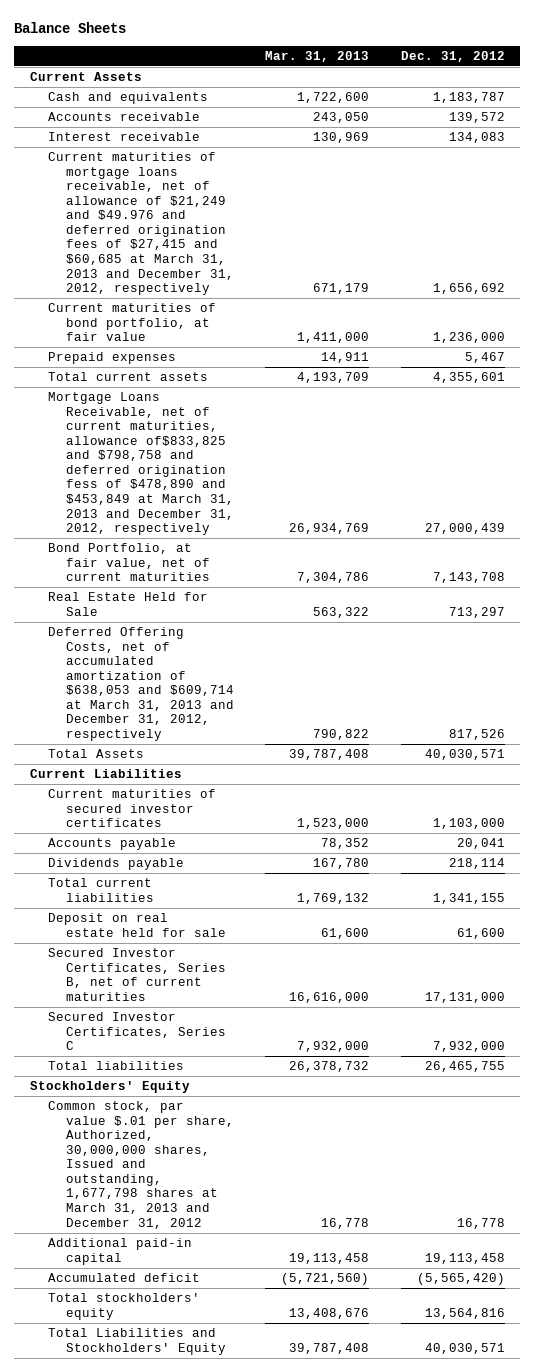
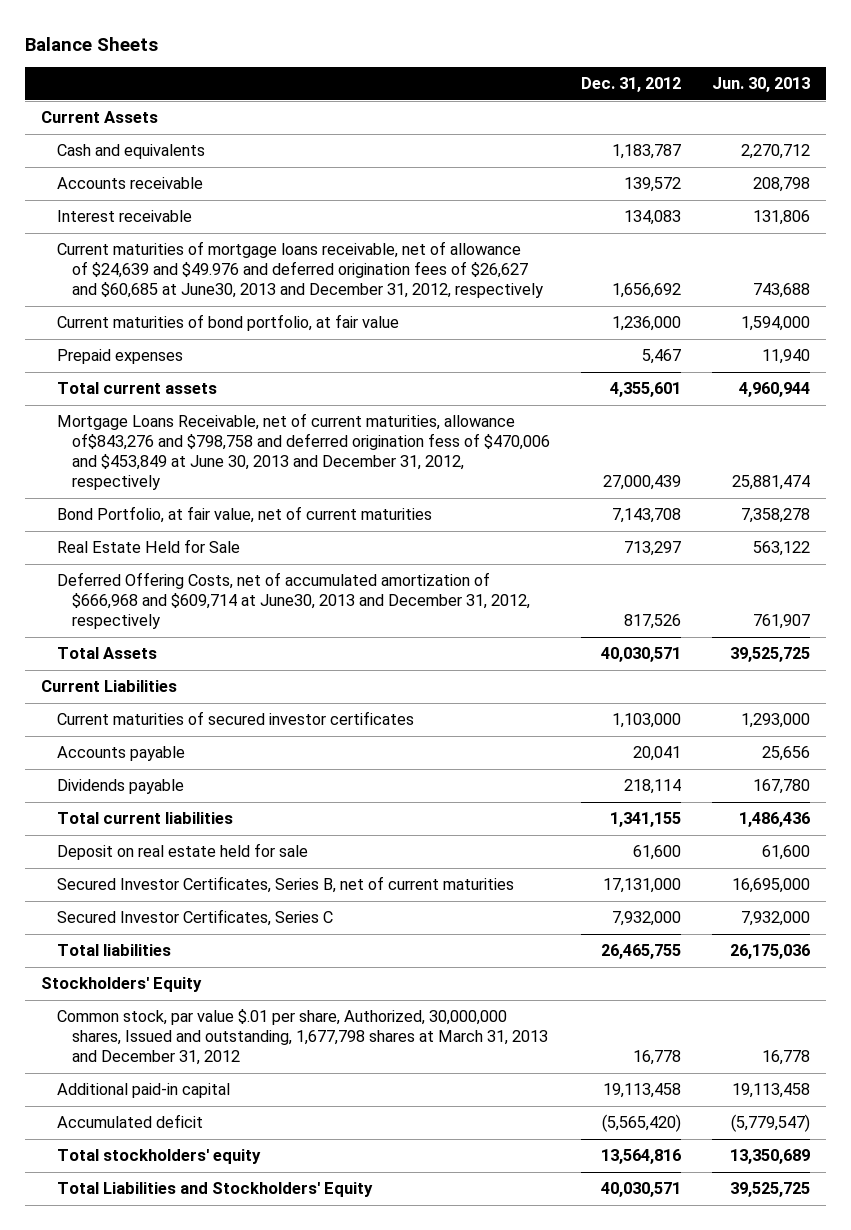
[265,50,370,62] Mar. 31, 2013 -> none
none -> [712,77,811,93] Jun. 30, 2013
[48,152,235,296] Current maturities of mortgage loans receivable, net of allowance of $21,249 and $49.976 and deferred origination fees of $27,415 and $60,685 at March 31, 2013 and December 31, 2012, respectively -> [56,241,544,299] Current maturities of mortgage loans receivable, net of allowance of $24,639 and $49.976 and deferred origination fees of $26,627 and $60,685 at June30, 2013 and December 31, 2012, respectively
[48,392,235,536] Mortgage Loans Receivable, net of current maturities, allowance of$833,825 and $798,758 and deferred origination fess of $478,890 and $453,849 at March 31, 2013 and December 31, 2012, respectively -> [56,413,551,491] Mortgage Loans Receivable, net of current maturities, allowance of$843,276 and $798,758 and deferred origination fess of $470,006 and $453,849 at June 30, 2013 and December 31, 2012, respectively
[48,627,235,742] Deferred Offering Costs, net of accumulated amortization of $638,053 and $609,714 at March 31, 2013 and December 31, 2012, respectively -> [56,572,531,630] Deferred Offering Costs, net of accumulated amortization of $666,968 and $609,714 at June30, 2013 and December 31, 2012, respectively

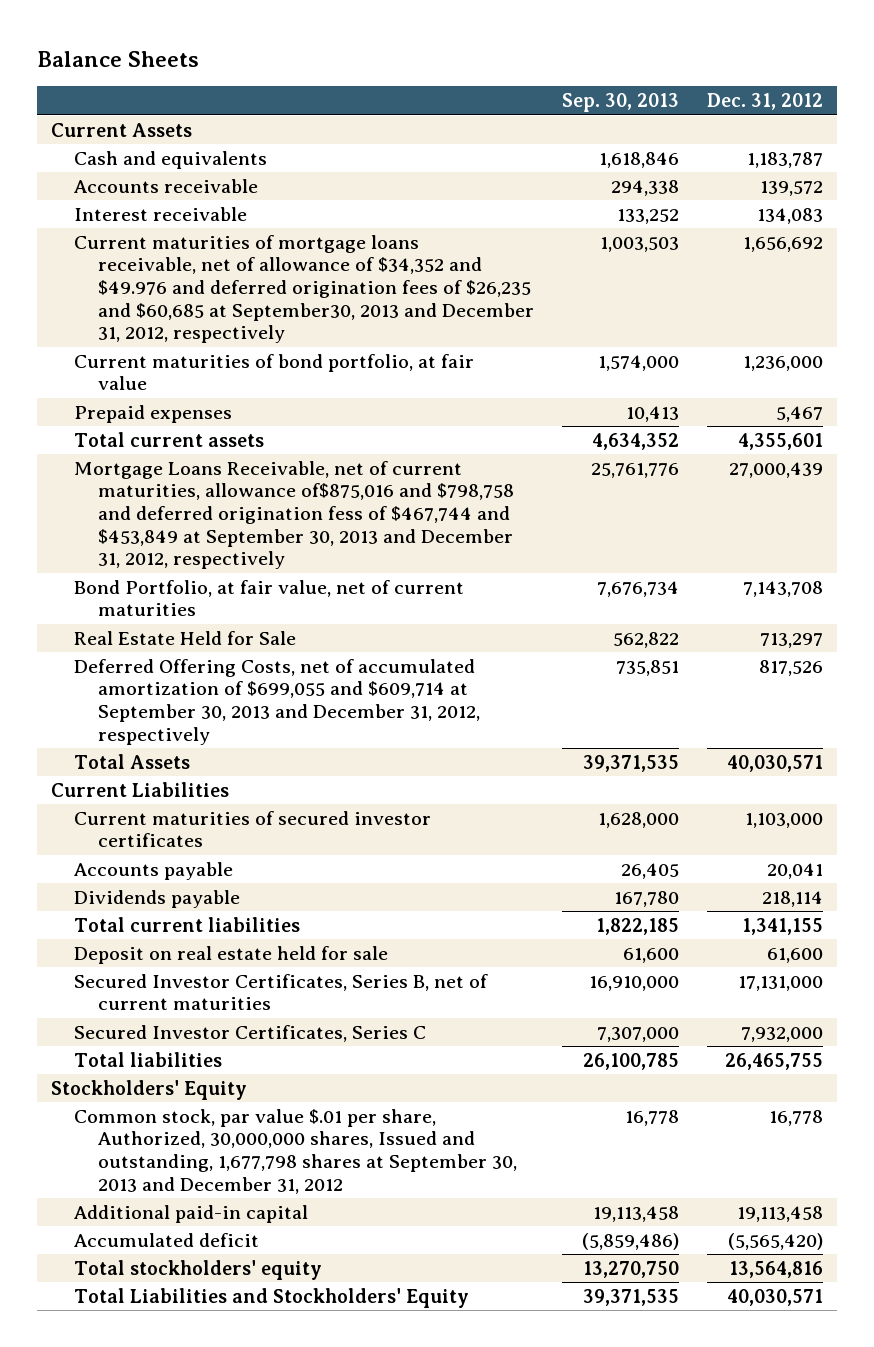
[712,77,811,93] Jun. 30, 2013 -> none
none -> [562,93,680,113] Sep. 30, 2013
[56,241,544,299] Current maturities of mortgage loans receivable, net of allowance of $24,639 and $49.976 and deferred origination fees of $26,627 and $60,685 at June30, 2013 and December 31, 2012, respectively -> [74,234,535,344] Current maturities of mortgage loans receivable, net of allowance of $34,352 and $49.976 and deferred origination fees of $26,235 and $60,685 at September30, 2013 and December 31, 2012, respectively
[56,413,551,491] Mortgage Loans Receivable, net of current maturities, allowance of$843,276 and $798,758 and deferred origination fess of $470,006 and $453,849 at June 30, 2013 and December 31, 2012, respectively -> [74,460,515,570] Mortgage Loans Receivable, net of current maturities, allowance of$875,016 and $798,758 and deferred origination fess of $467,744 and $453,849 at September 30, 2013 and December 31, 2012, respectively
[56,572,531,630] Deferred Offering Costs, net of accumulated amortization of $666,968 and $609,714 at June30, 2013 and December 31, 2012, respectively -> [74,658,481,745] Deferred Offering Costs, net of accumulated amortization of $699,055 and $609,714 at September 30, 2013 and December 31, 2012, respectively
[56,1009,549,1066] Common stock, par value $.01 per share, Authorized, 30,000,000 shares, Issued and outstanding, 1,677,798 shares at March 31, 2013 and December 31, 2012 -> [74,1108,518,1194] Common stock, par value $.01 per share, Authorized, 30,000,000 shares, Issued and outstanding, 1,677,798 shares at September 30, 2013 and December 31, 2012

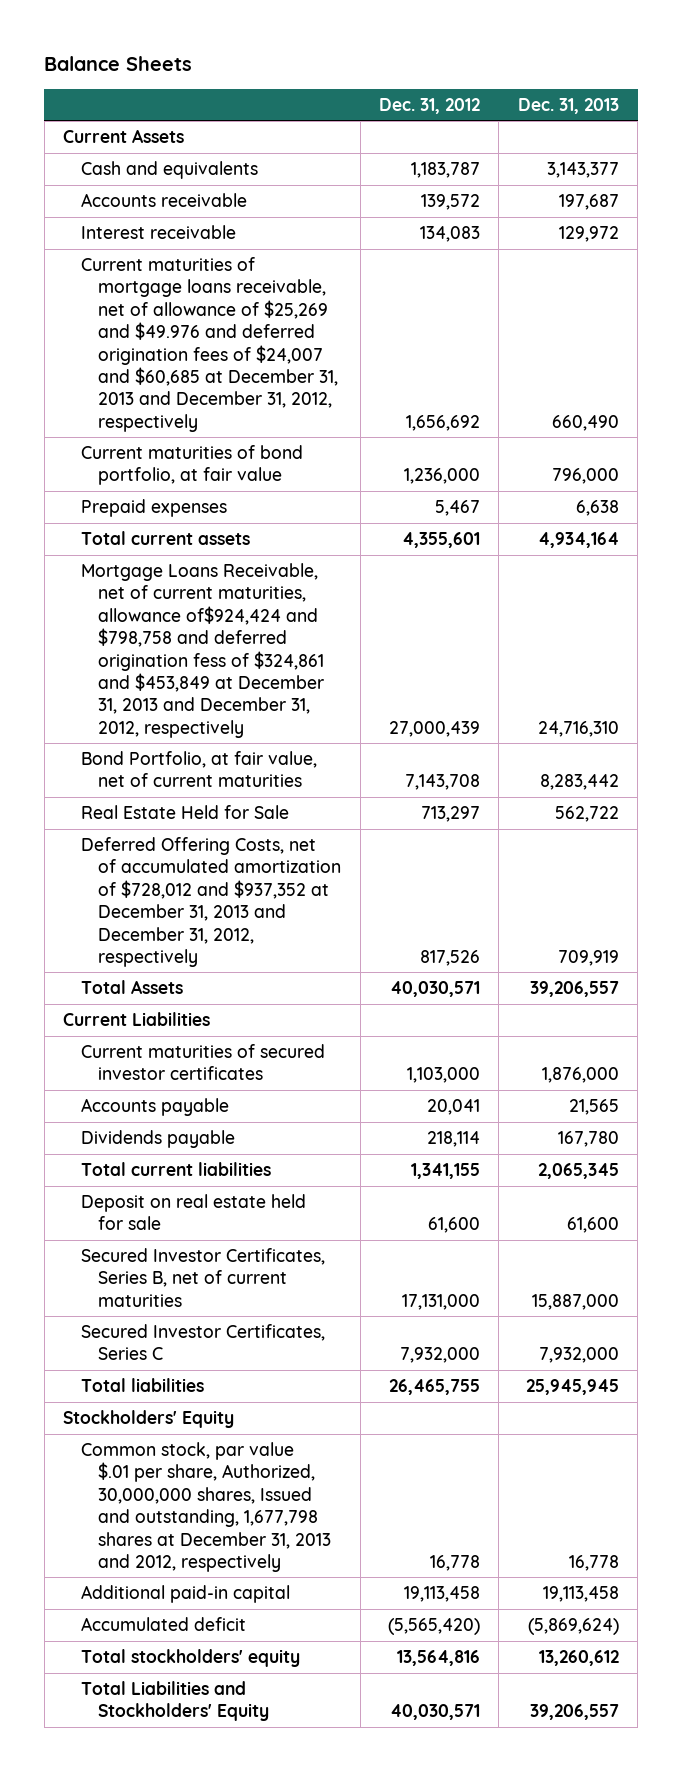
[562,93,680,113] Sep. 30, 2013 -> none
none -> [517,97,619,114] Dec. 31, 2013
[74,234,535,344] Current maturities of mortgage loans receivable, net of allowance of $34,352 and $49.976 and deferred origination fees of $26,235 and $60,685 at September30, 2013 and December 31, 2012, respectively -> [80,256,339,432] Current maturities of mortgage loans receivable, net of allowance of $25,269 and $49.976 and deferred origination fees of $24,007 and $60,685 at December 31, 2013 and December 31, 2012, respectively
[74,460,515,570] Mortgage Loans Receivable, net of current maturities, allowance of$875,016 and $798,758 and deferred origination fess of $467,744 and $453,849 at September 30, 2013 and December 31, 2012, respectively -> [80,562,325,738] Mortgage Loans Receivable, net of current maturities, allowance of$924,424 and $798,758 and deferred origination fess of $324,861 and $453,849 at December 31, 2013 and December 31, 2012, respectively
[74,658,481,745] Deferred Offering Costs, net of accumulated amortization of $699,055 and $609,714 at September 30, 2013 and December 31, 2012, respectively -> [80,836,342,967] Deferred Offering Costs, net of accumulated amortization of $728,012 and $937,352 at December 31, 2013 and December 31, 2012, respectively
[74,1108,518,1194] Common stock, par value $.01 per share, Authorized, 30,000,000 shares, Issued and outstanding, 1,677,798 shares at September 30, 2013 and December 31, 2012 -> [80,1441,332,1572] Common stock, par value $.01 per share, Authorized, 30,000,000 shares, Issued and outstanding, 1,677,798 shares at December 31, 2013 and 2012, respectively

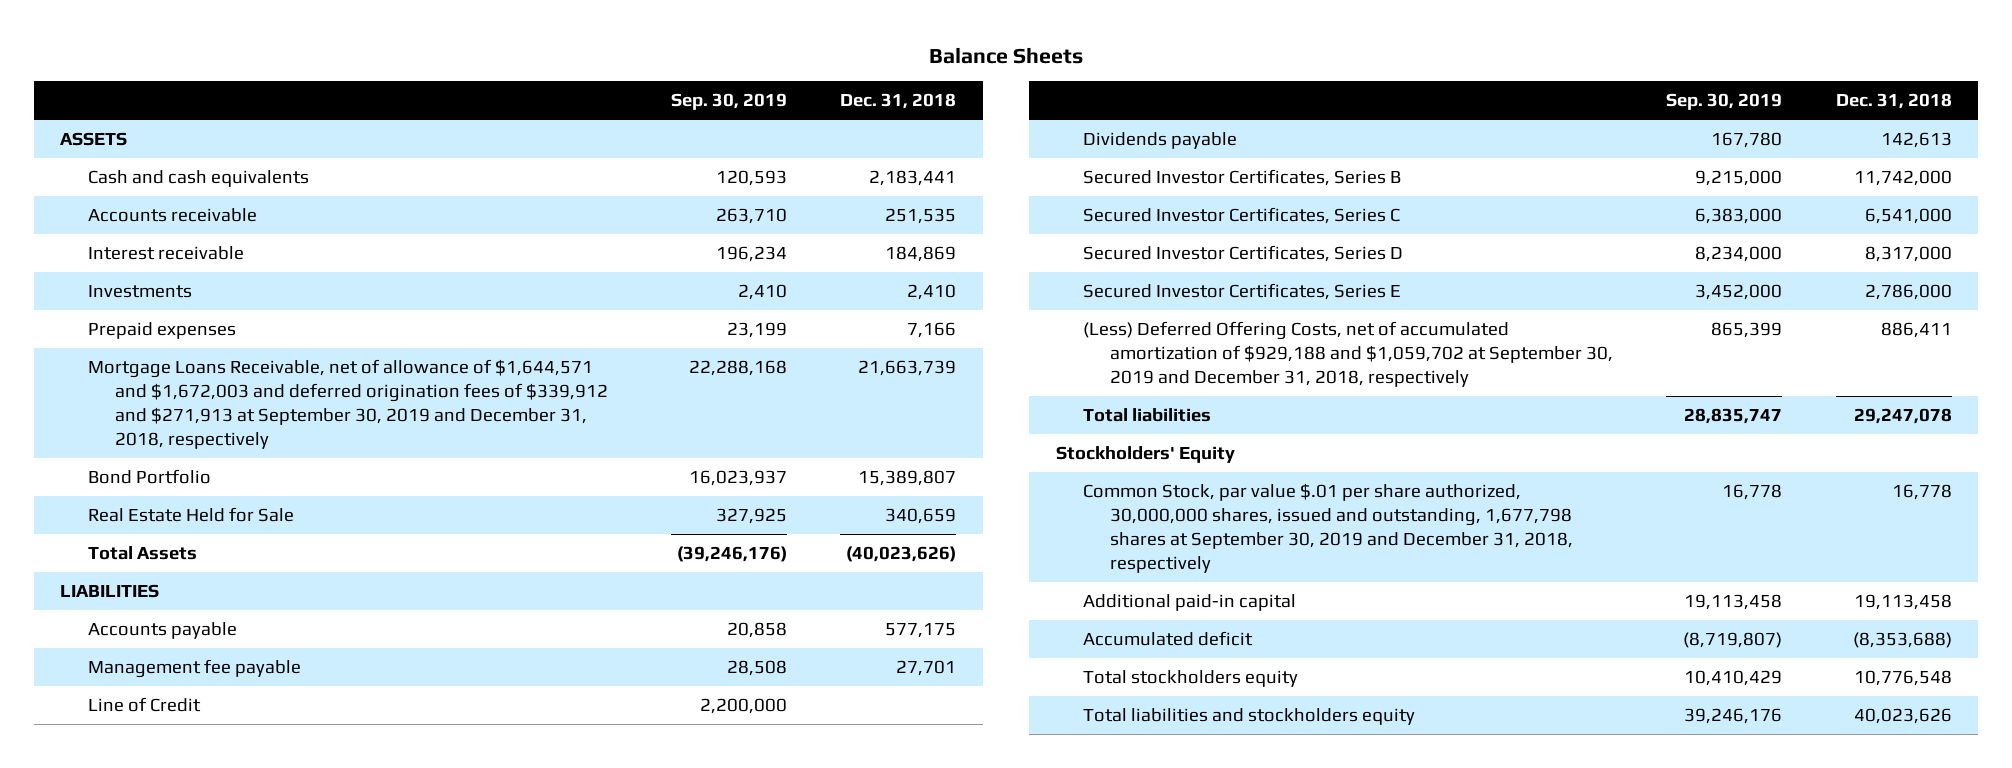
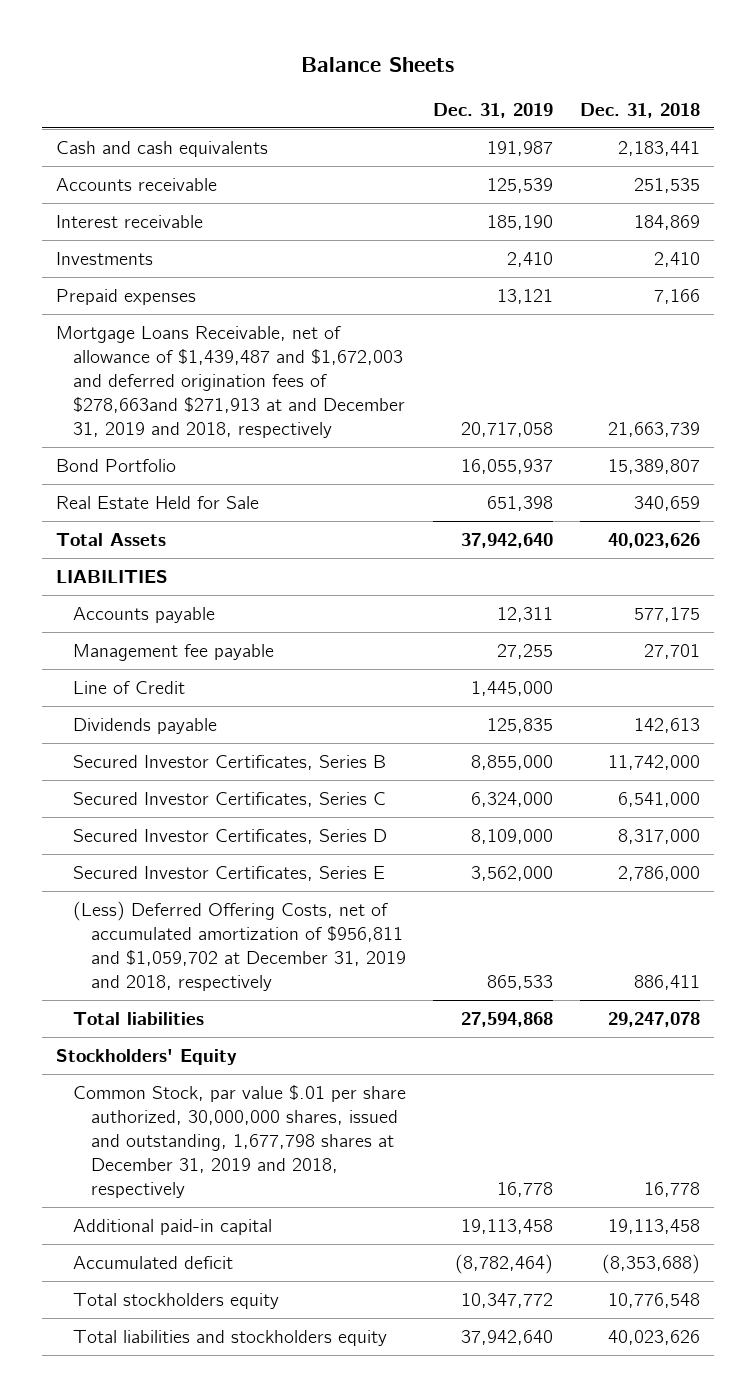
[670,93,787,111] Sep. 30, 2019 -> none
none -> [433,102,554,118] Dec. 31, 2019
[60,132,128,147] ASSETS -> none
[87,359,608,450] Mortgage Loans Receivable, net of allowance of $1,644,571 and $1,672,003 and deferred origination fees of $339,912 and $271,913 at September 30, 2019 and December 31, 2018, respectively -> [55,326,406,439] Mortgage Loans Receivable, net of allowance of $1,439,487 and $1,672,003 and deferred origination fees of $278,663and $271,913 at and December 31, 2019 and 2018, respectively
[846,546,957,563] (40,023,626) -> [608,533,701,549] 40,023,626
[1082,321,1614,388] (Less) Deferred Offering Costs, net of accumulated amortization of $929,188 and $1,059,702 at September 30, 2019 and December 31, 2018, respectively -> [73,901,407,992] (Less) Deferred Offering Costs, net of accumulated amortization of $956,811 and $1,059,702 at December 31, 2019 and 2018, respectively
[1082,483,1574,574] Common Stock, par value $.01 per share authorized, 30,000,000 shares, issued and outstanding, 1,677,798 shares at September 30, 2019 and December 31, 2018, respectively -> [73,1085,407,1199] Common Stock, par value $.01 per share authorized, 30,000,000 shares, issued and outstanding, 1,677,798 shares at December 31, 2019 and 2018, respectively

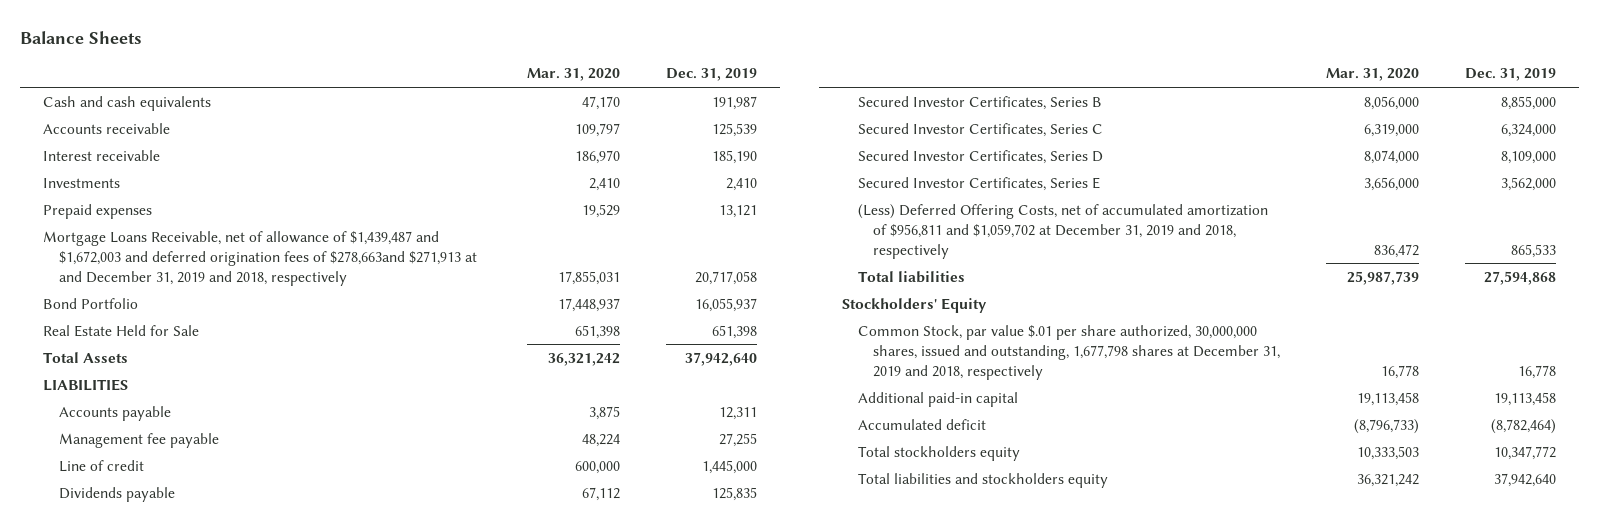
[580,102,701,118] Dec. 31, 2018 -> none
none -> [527,68,621,82] Mar. 31, 2020
[73,681,186,695] Line of Credit -> [58,459,144,472] Line of credit

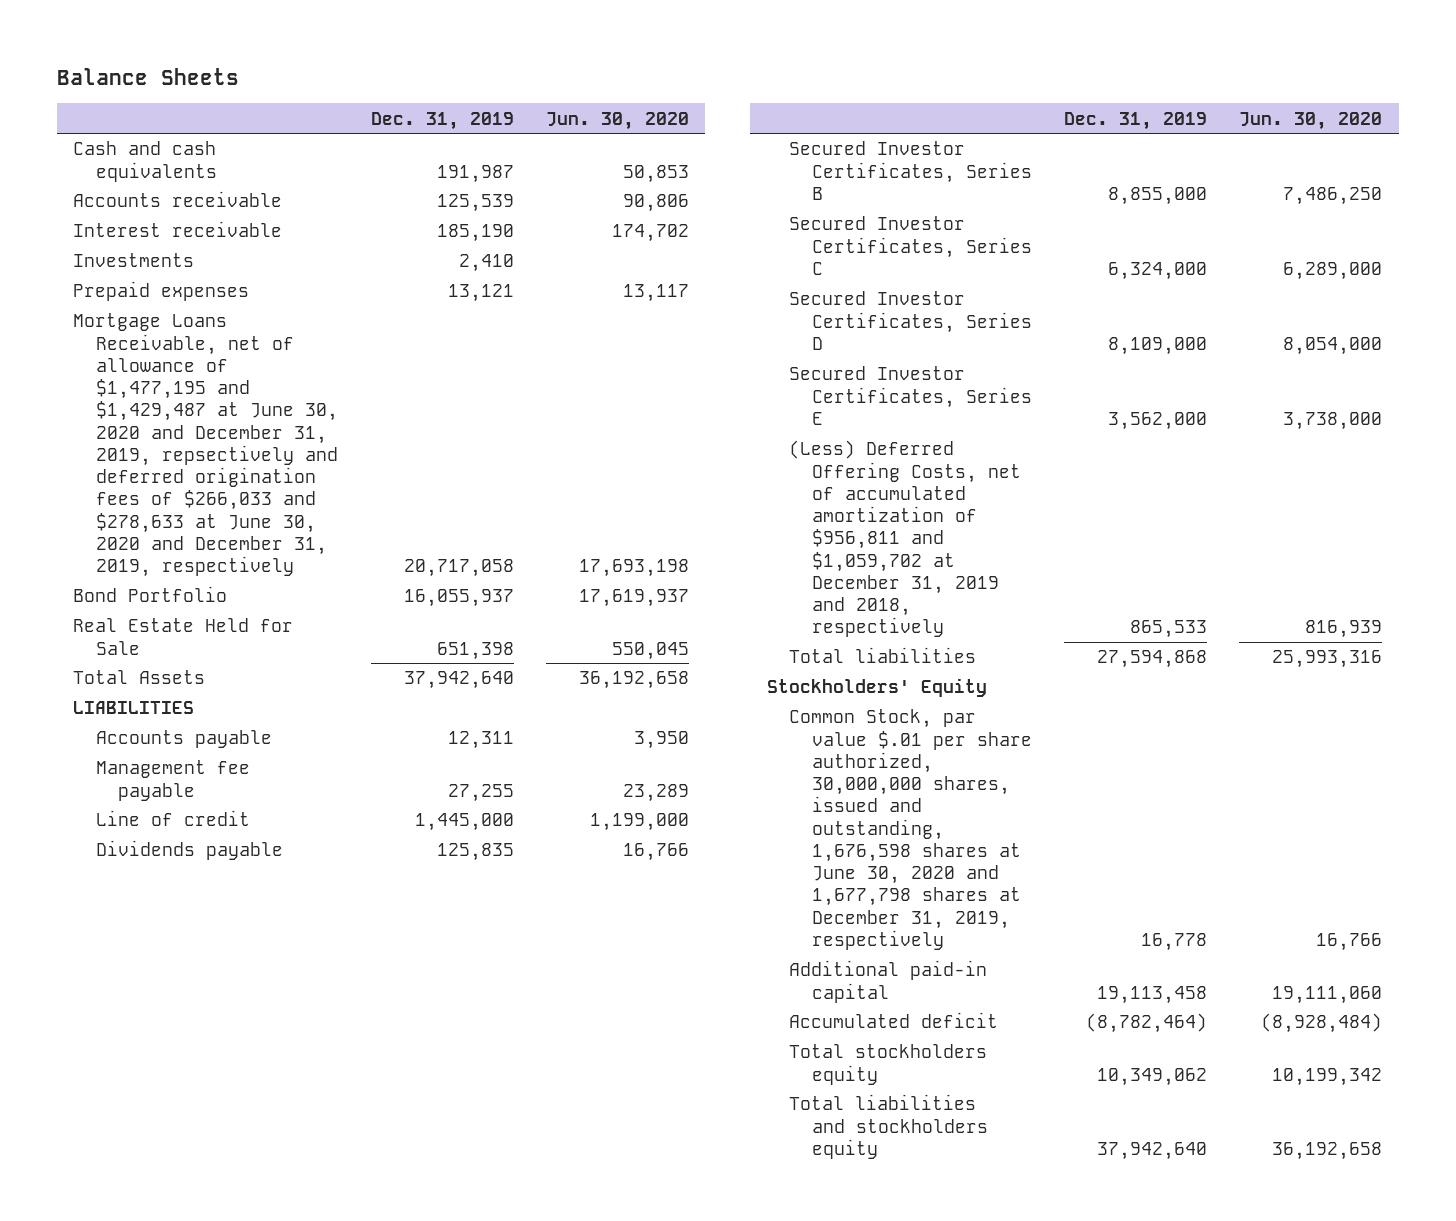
[527,68,621,82] Mar. 31, 2020 -> none
none -> [545,111,689,130] Jun. 30, 2020
[42,230,477,286] Mortgage Loans Receivable, net of allowance of $1,439,487 and $1,672,003 and deferred origination fees of $278,663and $271,913 at and December 31, 2019 and 2018, respectively -> [73,313,338,578] Mortgage Loans Receivable, net of allowance of $1,477,195 and $1,429,487 at June 30, 2020 and December 31, 2019, repsectively and deferred origination fees of $266,033 and $278,633 at June 30, 2020 and December 31, 2019, respectively
[857,324,1281,380] Common Stock, par value $.01 per share authorized, 30,000,000 shares, issued and outstanding, 1,677,798 shares at December 31, 2019 and 2018, respectively -> [789,709,1032,950] Common Stock, par value $.01 per share authorized, 30,000,000 shares, issued and outstanding, 1,676,598 shares at June 30, 2020 and 1,677,798 shares at December 31, 2019, respectively
[1493,445,1556,460] 10,347,772 -> [1097,1067,1208,1086] 10,349,062

